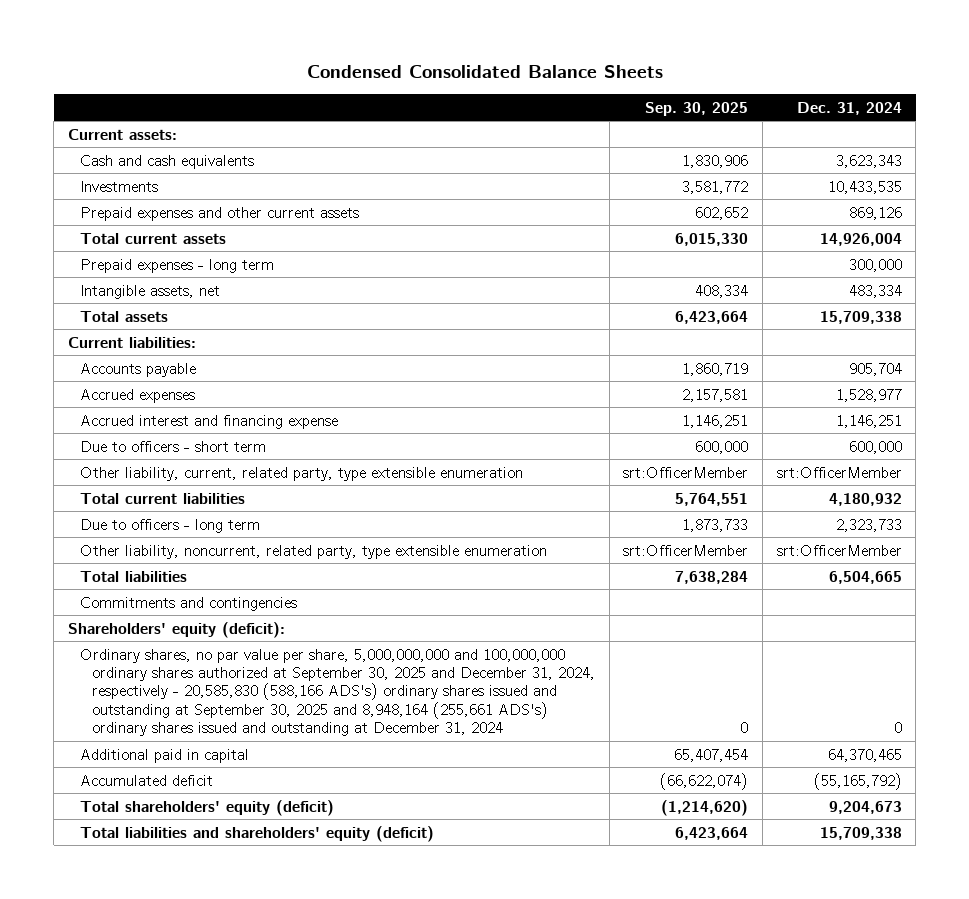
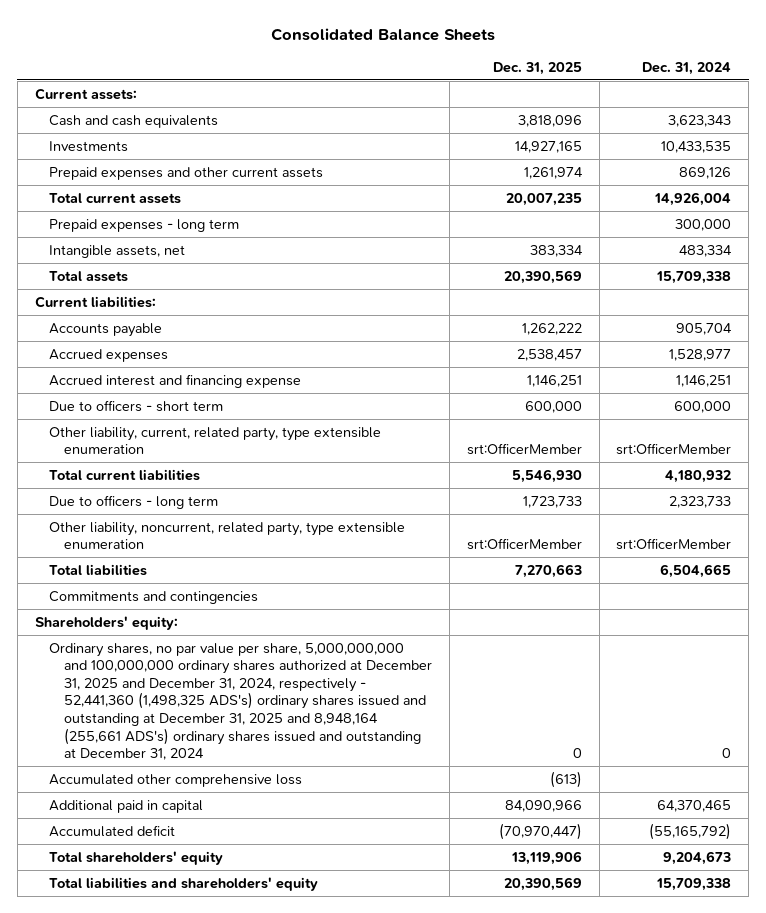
[306,65,663,79] Condensed Consolidated Balance Sheets -> [271,27,496,41] Consolidated Balance Sheets
[645,101,749,116] Sep. 30, 2025 -> none
none -> [492,61,582,75] Dec. 31, 2025
[67,621,285,638] Shareholders' equity (deficit): -> [34,615,178,630] Shareholders' equity:
[79,648,596,737] Ordinary shares, no par value per share, 5,000,000,000 and 100,000,000 ordinary shares authorized at September 30, 2025 and December 31, 2024, respectively - 20,585,830 (588,166 ADS's) ordinary shares issued and outstanding at September 30, 2025 and 8,948,164 (255,661 ADS's) ordinary shares issued and outstanding at December 31, 2024 -> [49,642,433,761] Ordinary shares, no par value per share, 5,000,000,000 and 100,000,000 ordinary shares authorized at December 31, 2025 and December 31, 2024, respectively - 52,441,360 (1,498,325 ADS's) ordinary shares issued and outstanding at December 31, 2025 and 8,948,164 (255,661 ADS's) ordinary shares issued and outstanding at December 31, 2024
none -> [49,773,303,787] Accumulated other comprehensive loss
[79,799,334,816] Total shareholders' equity (deficit) -> [49,850,224,865] Total shareholders' equity
[79,825,434,842] Total liabilities and shareholders' equity (deficit) -> [49,876,319,891] Total liabilities and shareholders' equity

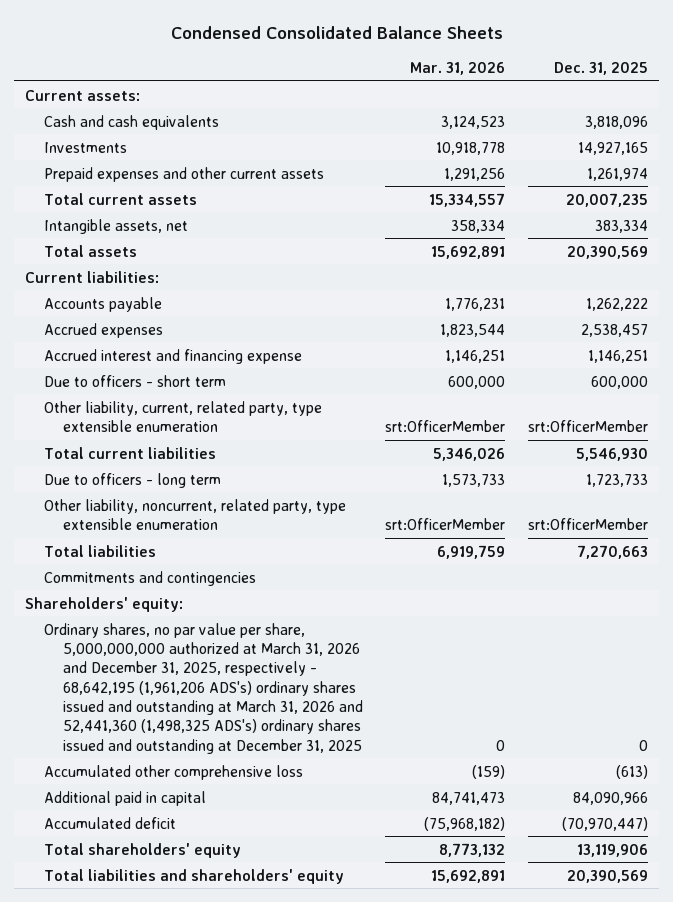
[271,27,496,41] Consolidated Balance Sheets -> [170,25,503,39] Condensed Consolidated Balance Sheets
[642,61,732,75] Dec. 31, 2024 -> none
none -> [410,61,506,75] Mar. 31, 2026
[49,218,240,232] Prepaid expenses - long term -> none
[49,642,433,761] Ordinary shares, no par value per share, 5,000,000,000 and 100,000,000 ordinary shares authorized at December 31, 2025 and December 31, 2024, respectively - 52,441,360 (1,498,325 ADS's) ordinary shares issued and outstanding at December 31, 2025 and 8,948,164 (255,661 ADS's) ordinary shares issued and outstanding at December 31, 2024 -> [44,622,363,754] Ordinary shares, no par value per share, 5,000,000,000 authorized at March 31, 2026 and December 31, 2025, respectively - 68,642,195 (1,961,206 ADS's) ordinary shares issued and outstanding at March 31, 2026 and 52,441,360 (1,498,325 ADS's) ordinary shares issued and outstanding at December 31, 2025

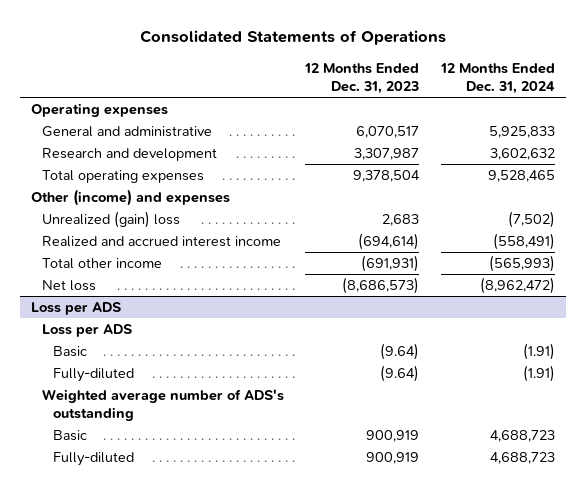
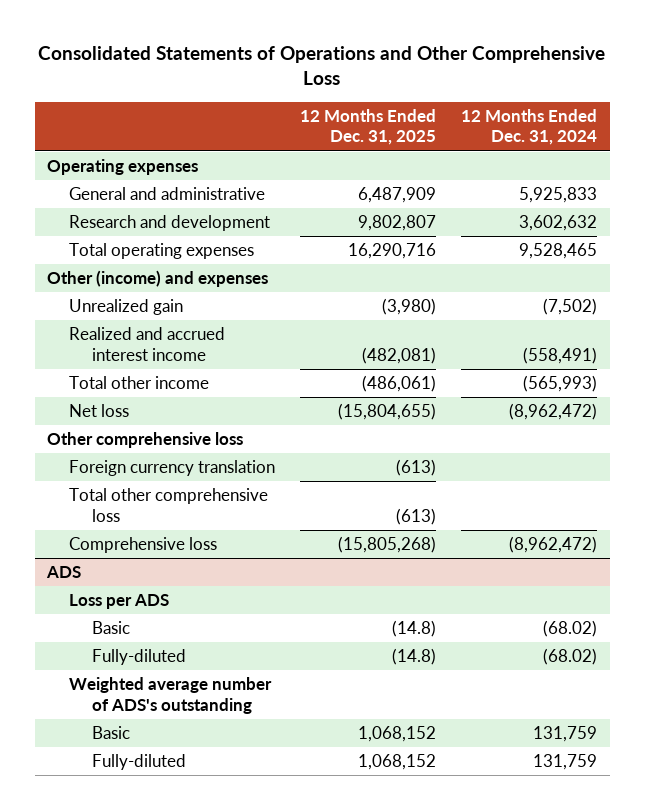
[139,30,446,46] Consolidated Statements of Operations -> [38,45,606,86] Consolidated Statements of Operations and Other Comprehensive Loss
[304,63,420,95] 12 Months Ended Dec. 31, 2023 -> none
none -> [300,108,437,146] 12 Months Ended Dec. 31, 2025
[41,211,180,229] Unrealized (gain) loss -> [69,299,184,316] Unrealized gain
none -> [47,432,244,449] Other comprehensive loss
none -> [69,460,276,477] Foreign currency translation
none -> [69,488,269,522] Total other comprehensive loss
none -> [69,537,218,554] Comprehensive loss
[30,302,121,316] Loss per ADS -> [46,566,82,579] ADS
[522,343,555,361] (1.91) -> [543,620,598,638] (68.02)
[522,365,555,383] (1.91) -> [543,648,598,666] (68.02)
[489,430,555,443] 4,688,723 -> [533,726,598,743] 131,759
[489,452,555,465] 4,688,723 -> [533,754,598,771] 131,759

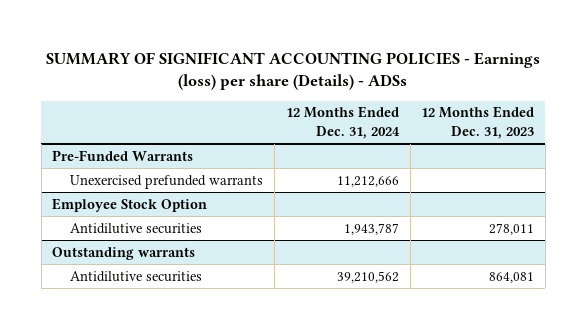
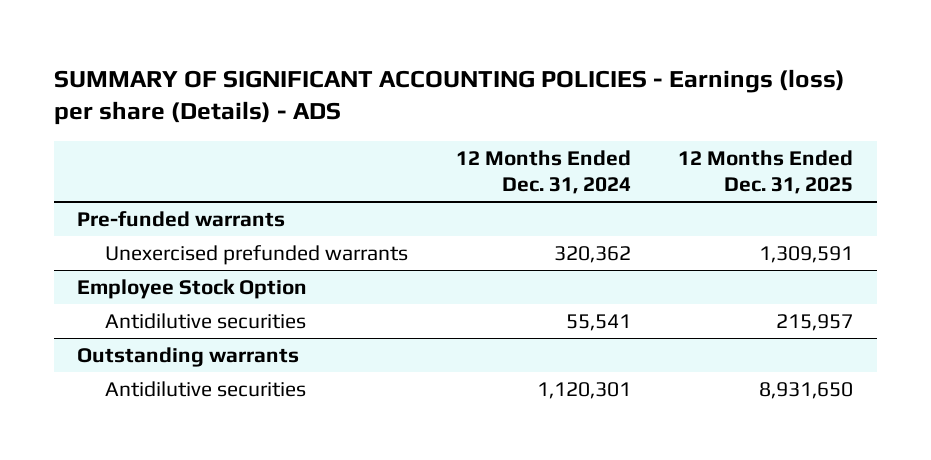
[46,51,541,91] SUMMARY OF SIGNIFICANT ACCOUNTING POLICIES - Earnings (loss) per share (Details) - ADSs -> [53,68,845,126] SUMMARY OF SIGNIFICANT ACCOUNTING POLICIES - Earnings (loss) per share (Details) - ADS
[421,106,535,139] 12 Months Ended Dec. 31, 2023 -> none
none -> [678,149,854,195] 12 Months Ended Dec. 31, 2025
[52,149,194,161] Pre-Funded Warrants -> [77,211,286,228] Pre-funded warrants
[336,175,399,187] 11,212,666 -> [553,246,631,264] 320,362
[343,222,399,235] 1,943,787 -> [565,314,631,332] 55,541
[336,270,399,283] 39,210,562 -> [536,382,631,400] 1,120,301

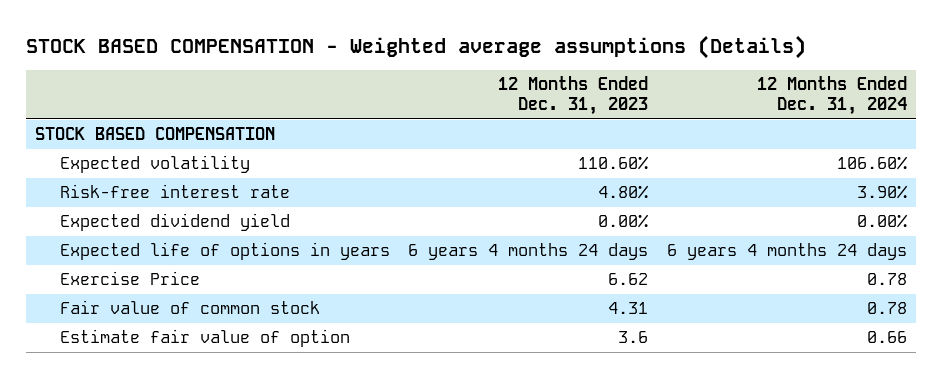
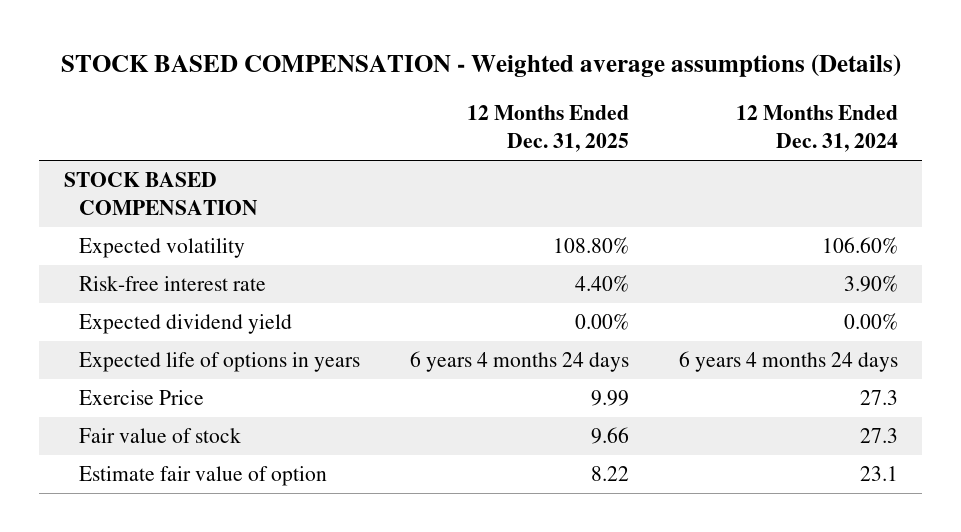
[498,75,649,116] 12 Months Ended Dec. 31, 2023 -> none
none -> [466,105,629,153] 12 Months Ended Dec. 31, 2025
[866,273,907,286] 0.78 -> [859,390,898,406] 27.3
[59,300,320,315] Fair value of common stock -> [79,428,242,444] Fair value of stock
[866,302,907,315] 0.78 -> [859,428,898,444] 27.3
[866,331,907,344] 0.66 -> [859,466,898,482] 23.1

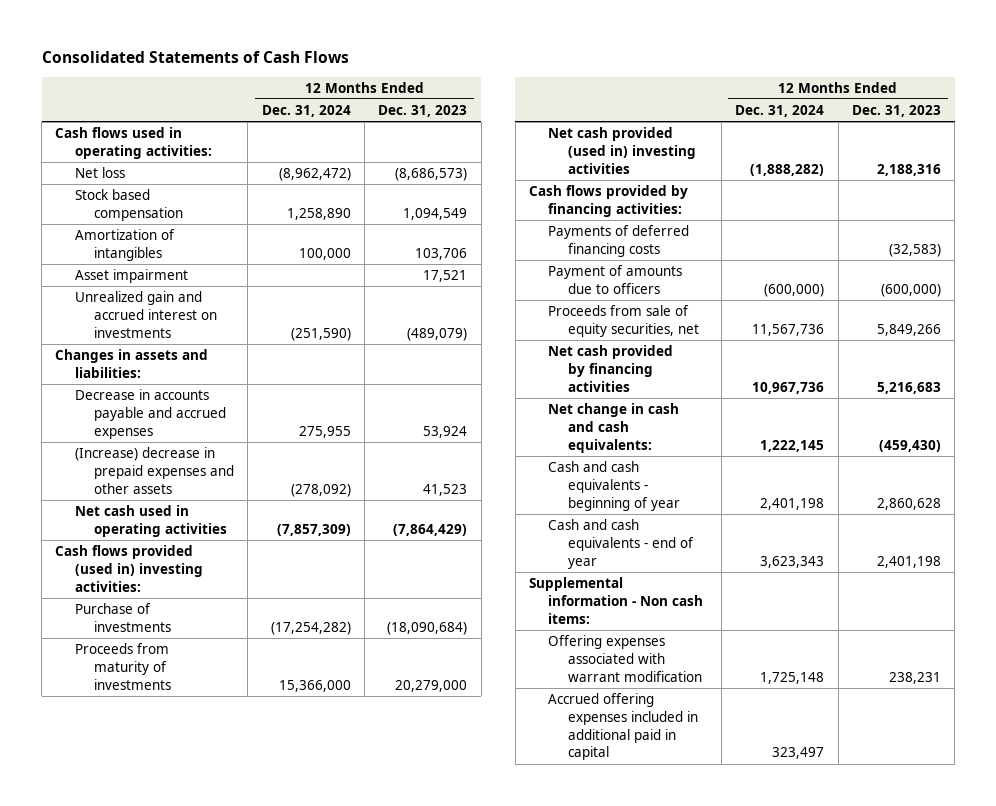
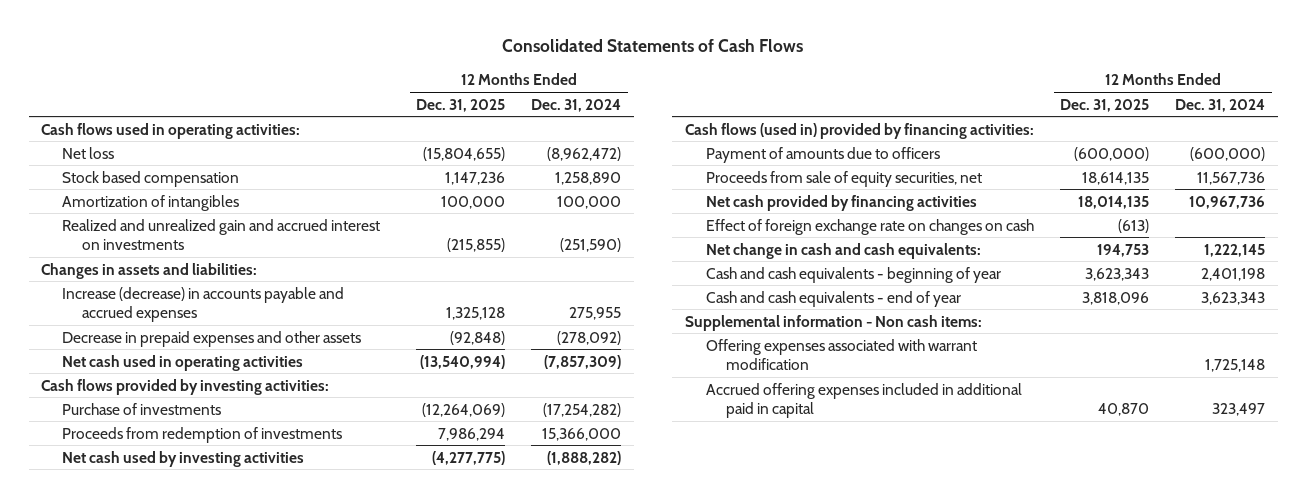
[378,104,468,117] Dec. 31, 2023 -> none
none -> [416,98,506,112] Dec. 31, 2025
[74,269,188,284] Asset impairment -> none
[74,291,218,338] Unrealized gain and accrued interest on investments -> [61,218,380,251] Realized and unrealized gain and accrued interest on investments
[74,389,227,439] Decrease in accounts payable and accrued expenses -> [61,286,344,323] Increase (decrease) in accounts payable and accrued expenses
[74,447,235,494] (Increase) decrease in prepaid expenses and other assets -> [61,330,361,347] Decrease in prepaid expenses and other assets
[55,545,203,592] Cash flows provided (used in) investing activities: -> [41,378,330,395] Cash flows provided by investing activities:
[548,225,690,257] Payments of deferred financing costs -> none
[74,643,172,690] Proceeds from maturity of investments -> [61,426,342,443] Proceeds from redemption of investments
[548,127,696,174] Net cash provided (used in) investing activities -> [61,450,304,467] Net cash used by investing activities
[529,185,689,217] Cash flows provided by financing activities: -> [685,122,1035,139] Cash flows (used in) provided by financing activities:
none -> [705,218,1034,235] Effect of foreign exchange rate on changes on cash

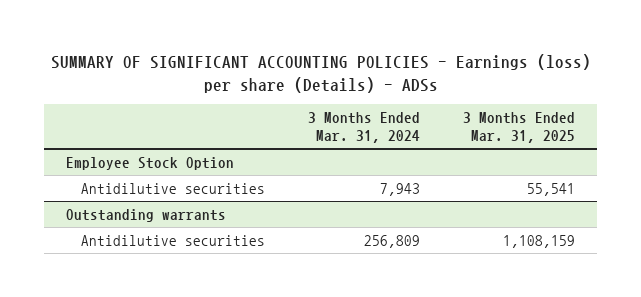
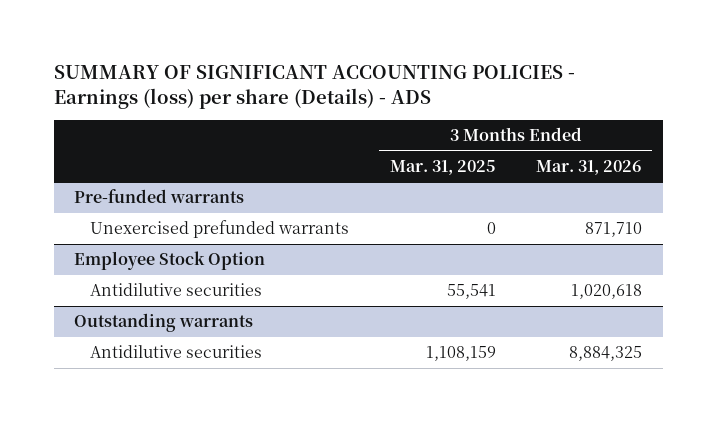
[50,54,591,93] SUMMARY OF SIGNIFICANT ACCOUNTING POLICIES - Earnings (loss) per share (Details) - ADSs -> [53,64,575,109] SUMMARY OF SIGNIFICANT ACCOUNTING POLICIES - Earnings (loss) per share (Details) - ADS
[307,111,420,143] 3 Months Ended Mar. 31, 2024 -> none
none -> [536,159,643,175] Mar. 31, 2026
none -> [74,189,245,204] Pre-funded warrants
none -> [89,220,349,239] Unexercised prefunded warrants

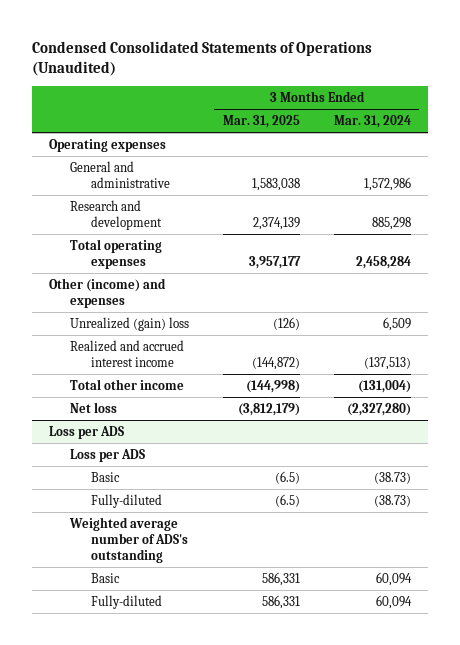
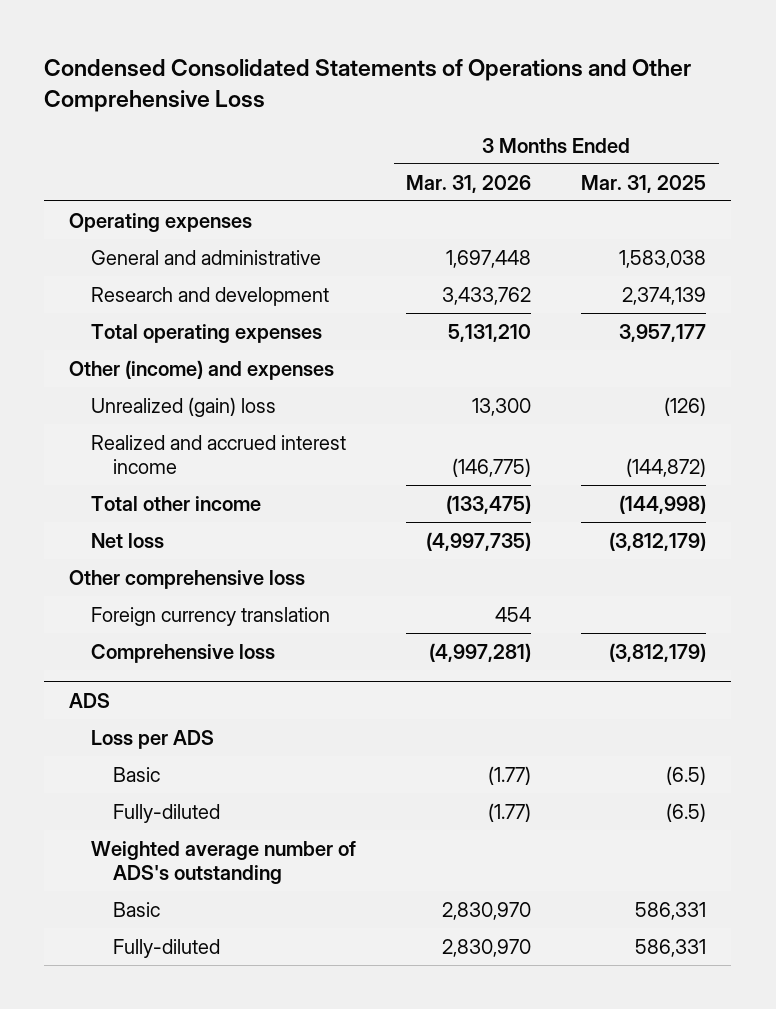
[32,40,373,77] Condensed Consolidated Statements of Operations (Unaudited) -> [44,58,692,112] Condensed Consolidated Statements of Operations and Other Comprehensive Loss
[333,115,411,129] Mar. 31, 2024 -> none
none -> [406,174,532,193] Mar. 31, 2026
none -> [69,569,306,589] Other comprehensive loss
none -> [91,606,331,626] Foreign currency translation
none -> [91,643,276,663] Comprehensive loss
[49,425,125,439] Loss per ADS -> [69,692,111,708] ADS

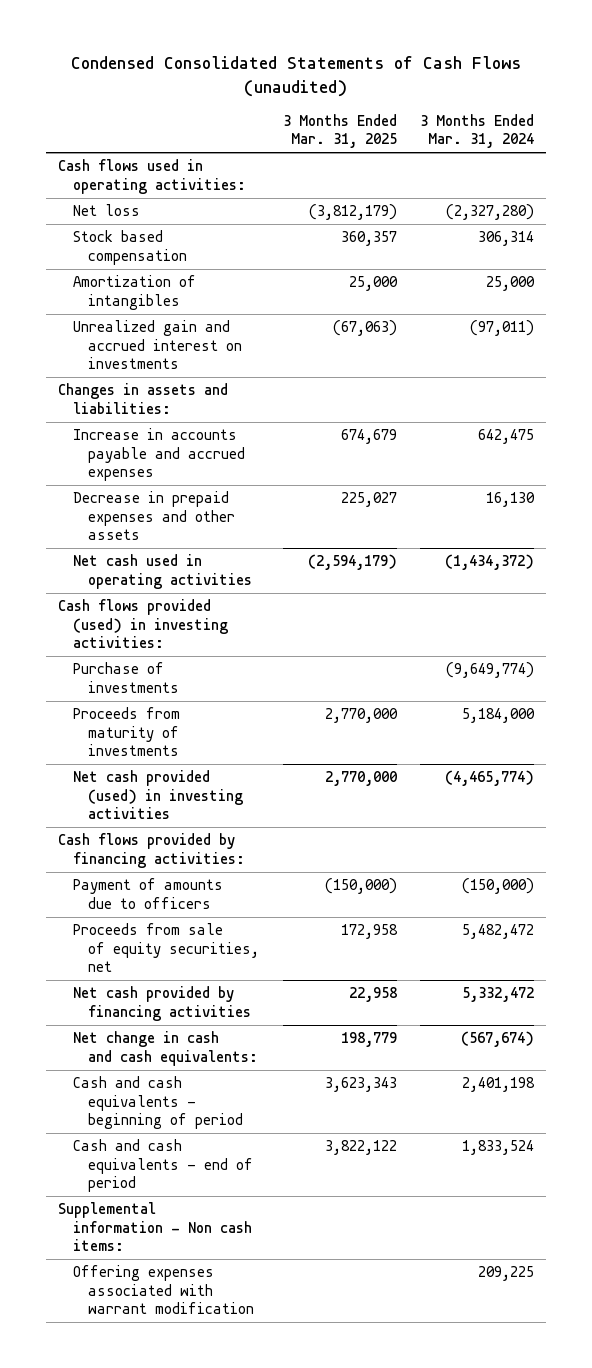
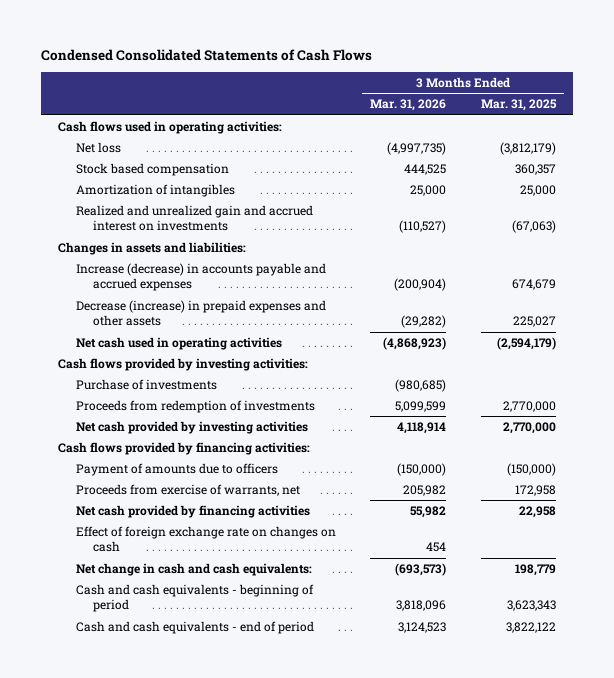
[71,56,522,97] Condensed Consolidated Statements of Cash Flows (unaudited) -> [41,48,373,61] Condensed Consolidated Statements of Cash Flows
[420,114,535,149] 3 Months Ended Mar. 31, 2024 -> none
none -> [370,99,447,112] Mar. 31, 2026
[72,320,242,369] Unrealized gain and accrued interest on investments -> [75,205,313,232] Realized and unrealized gain and accrued interest on investments
[72,428,245,481] Increase in accounts payable and accrued expenses -> [75,263,326,292] Increase (decrease) in accounts payable and accrued expenses
[72,491,235,540] Decrease in prepaid expenses and other assets -> [75,300,326,327] Decrease (increase) in prepaid expenses and other assets
[57,599,228,648] Cash flows provided (used) in investing activities: -> [58,358,309,372] Cash flows provided by investing activities:
[72,707,180,756] Proceeds from maturity of investments -> [75,400,315,414] Proceeds from redemption of investments
[72,770,243,819] Net cash provided (used) in investing activities -> [75,421,308,435] Net cash provided by investing activities
[72,923,259,972] Proceeds from sale of equity securities, net -> [75,484,300,497] Proceeds from exercise of warrants, net
none -> [75,526,336,553] Effect of foreign exchange rate on changes on cash
[57,1202,252,1251] Supplemental information - Non cash items: -> none
[72,1265,254,1314] Offering expenses associated with warrant modification -> none

